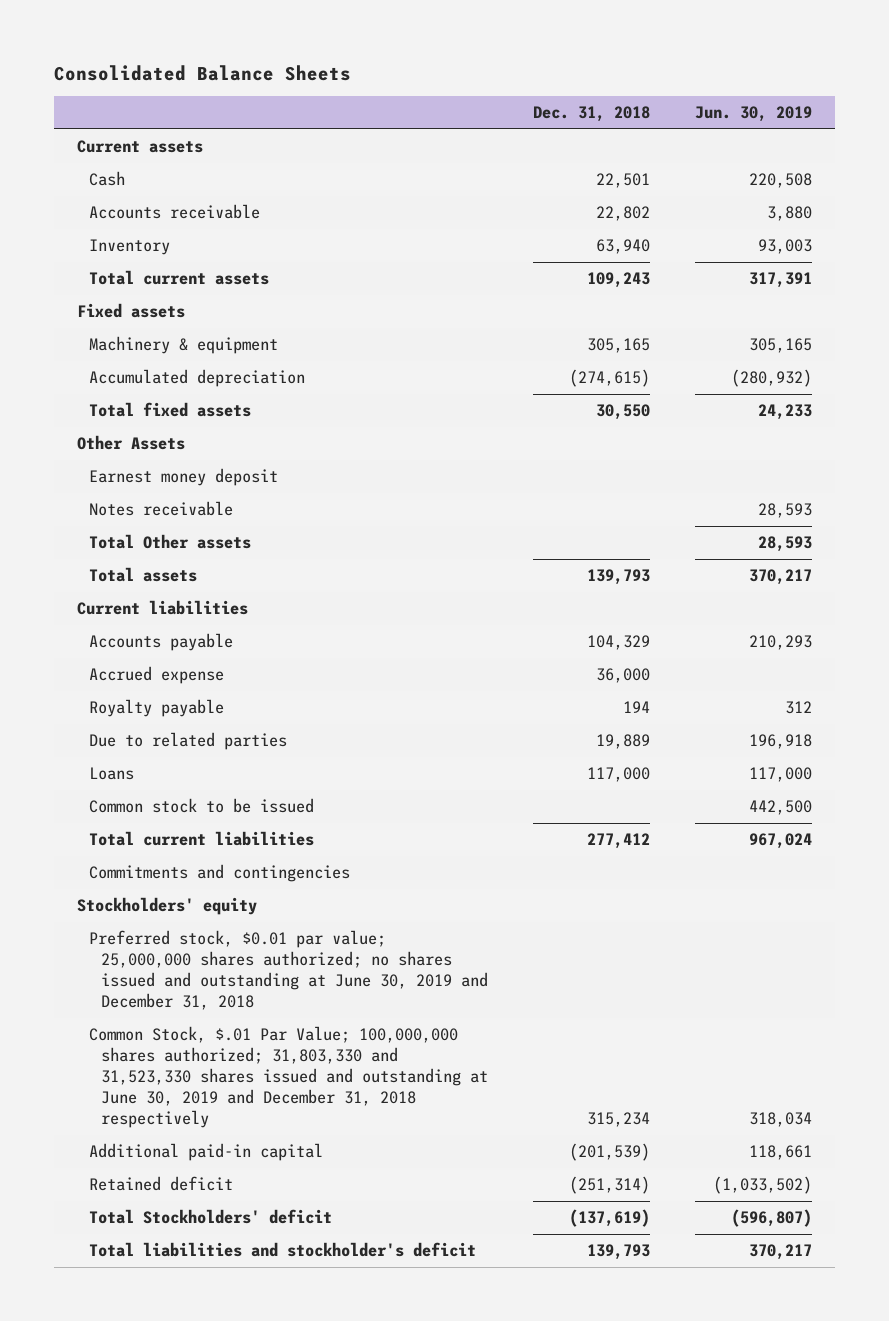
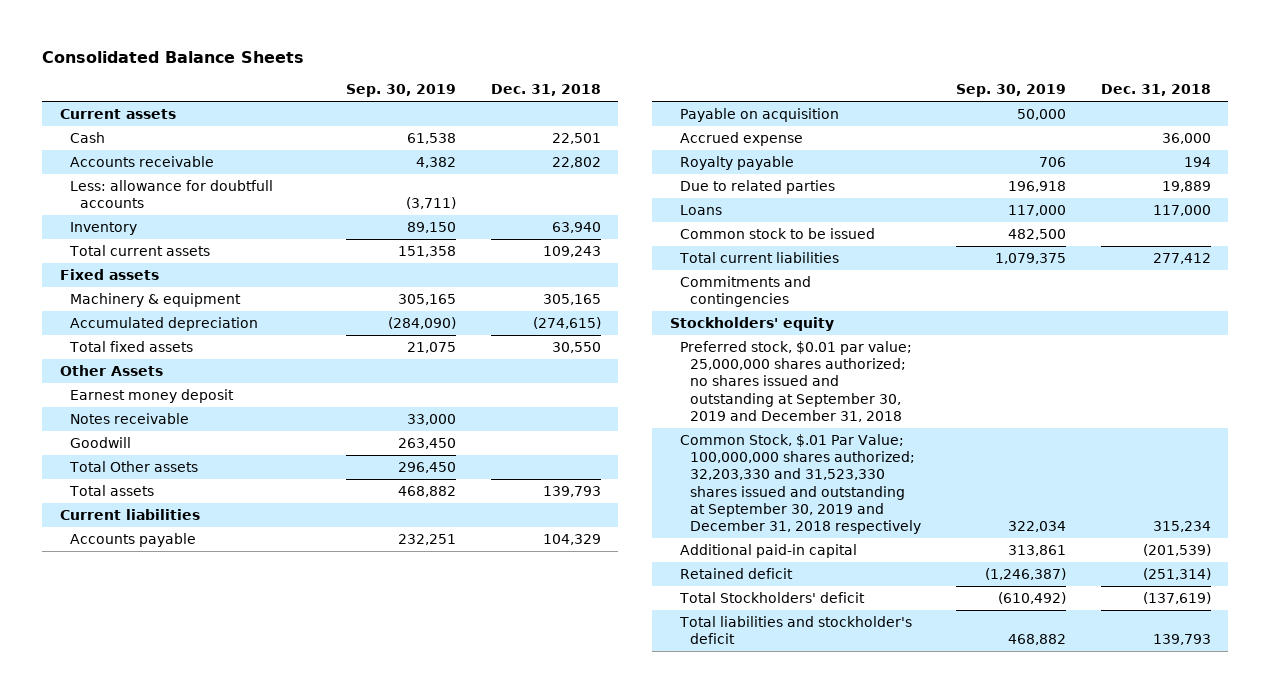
[695,106,813,123] Jun. 30, 2019 -> none
none -> [345,84,456,98] Sep. 30, 2019
none -> [69,180,273,209] Less: allowance for doubtfull accounts
none -> [69,437,131,449] Goodwill
none -> [679,108,839,123] Payable on acquisition
[88,929,488,1011] Preferred stock, $0.01 par value; 25,000,000 shares authorized; no shares issued and outstanding at June 30, 2019 and December 31, 2018 -> [679,341,912,422] Preferred stock, $0.01 par value; 25,000,000 shares authorized; no shares issued and outstanding at September 30, 2019 and December 31, 2018
[88,1025,488,1129] Common Stock, $.01 Par Value; 100,000,000 shares authorized; 31,803,330 and 31,523,330 shares issued and outstanding at June 30, 2019 and December 31, 2018 respectively -> [679,434,922,534] Common Stock, $.01 Par Value; 100,000,000 shares authorized; 32,203,330 and 31,523,330 shares issued and outstanding at September 30, 2019 and December 31, 2018 respectively

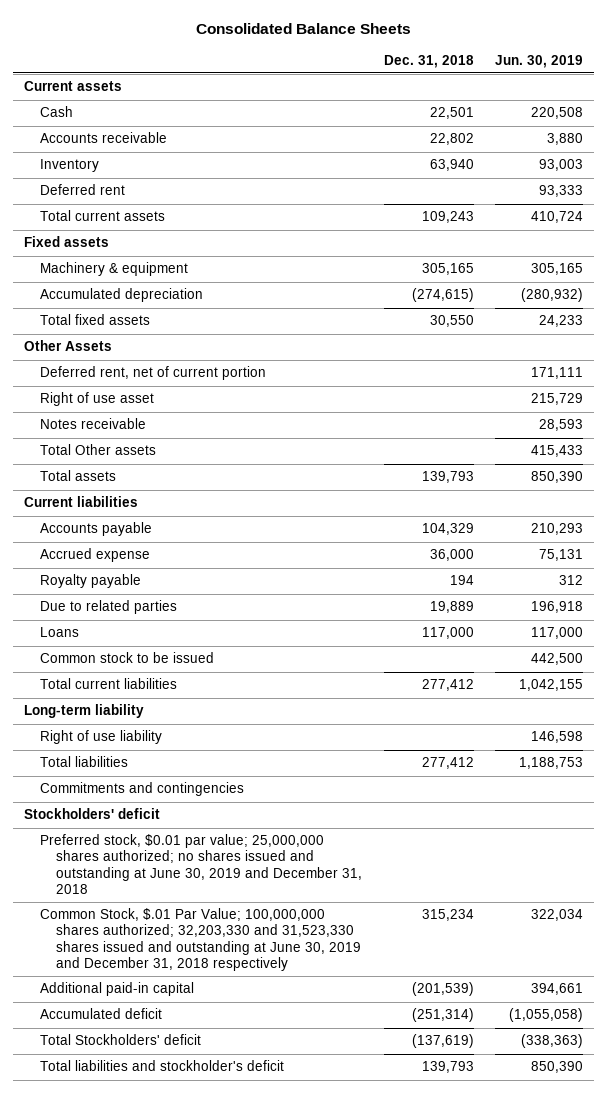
[345,84,456,98] Sep. 30, 2019 -> none
none -> [495,54,584,68] Jun. 30, 2019
[69,180,273,209] Less: allowance for doubtfull accounts -> none
none -> [40,184,126,196] Deferred rent
[69,389,234,404] Earnest money deposit -> none
none -> [40,366,267,381] Deferred rent, net of current portion
none -> [40,392,155,407] Right of use asset
[69,437,131,449] Goodwill -> none
[679,108,839,123] Payable on acquisition -> none
none -> [24,704,145,719] Long-term liability
none -> [40,730,163,745] Right of use liability
none -> [40,756,129,768] Total liabilities
[669,317,834,332] Stockholders' equity -> [24,808,161,820] Stockholders' deficit
[679,341,912,422] Preferred stock, $0.01 par value; 25,000,000 shares authorized; no shares issued and outstanding at September 30, 2019 and December 31, 2018 -> [40,834,362,894] Preferred stock, $0.01 par value; 25,000,000 shares authorized; no shares issued and outstanding at June 30, 2019 and December 31, 2018
[679,434,922,534] Common Stock, $.01 Par Value; 100,000,000 shares authorized; 32,203,330 and 31,523,330 shares issued and outstanding at September 30, 2019 and December 31, 2018 respectively -> [40,908,361,971] Common Stock, $.01 Par Value; 100,000,000 shares authorized; 32,203,330 and 31,523,330 shares issued and outstanding at June 30, 2019 and December 31, 2018 respectively
[679,568,793,580] Retained deficit -> [40,1008,163,1020] Accumulated deficit

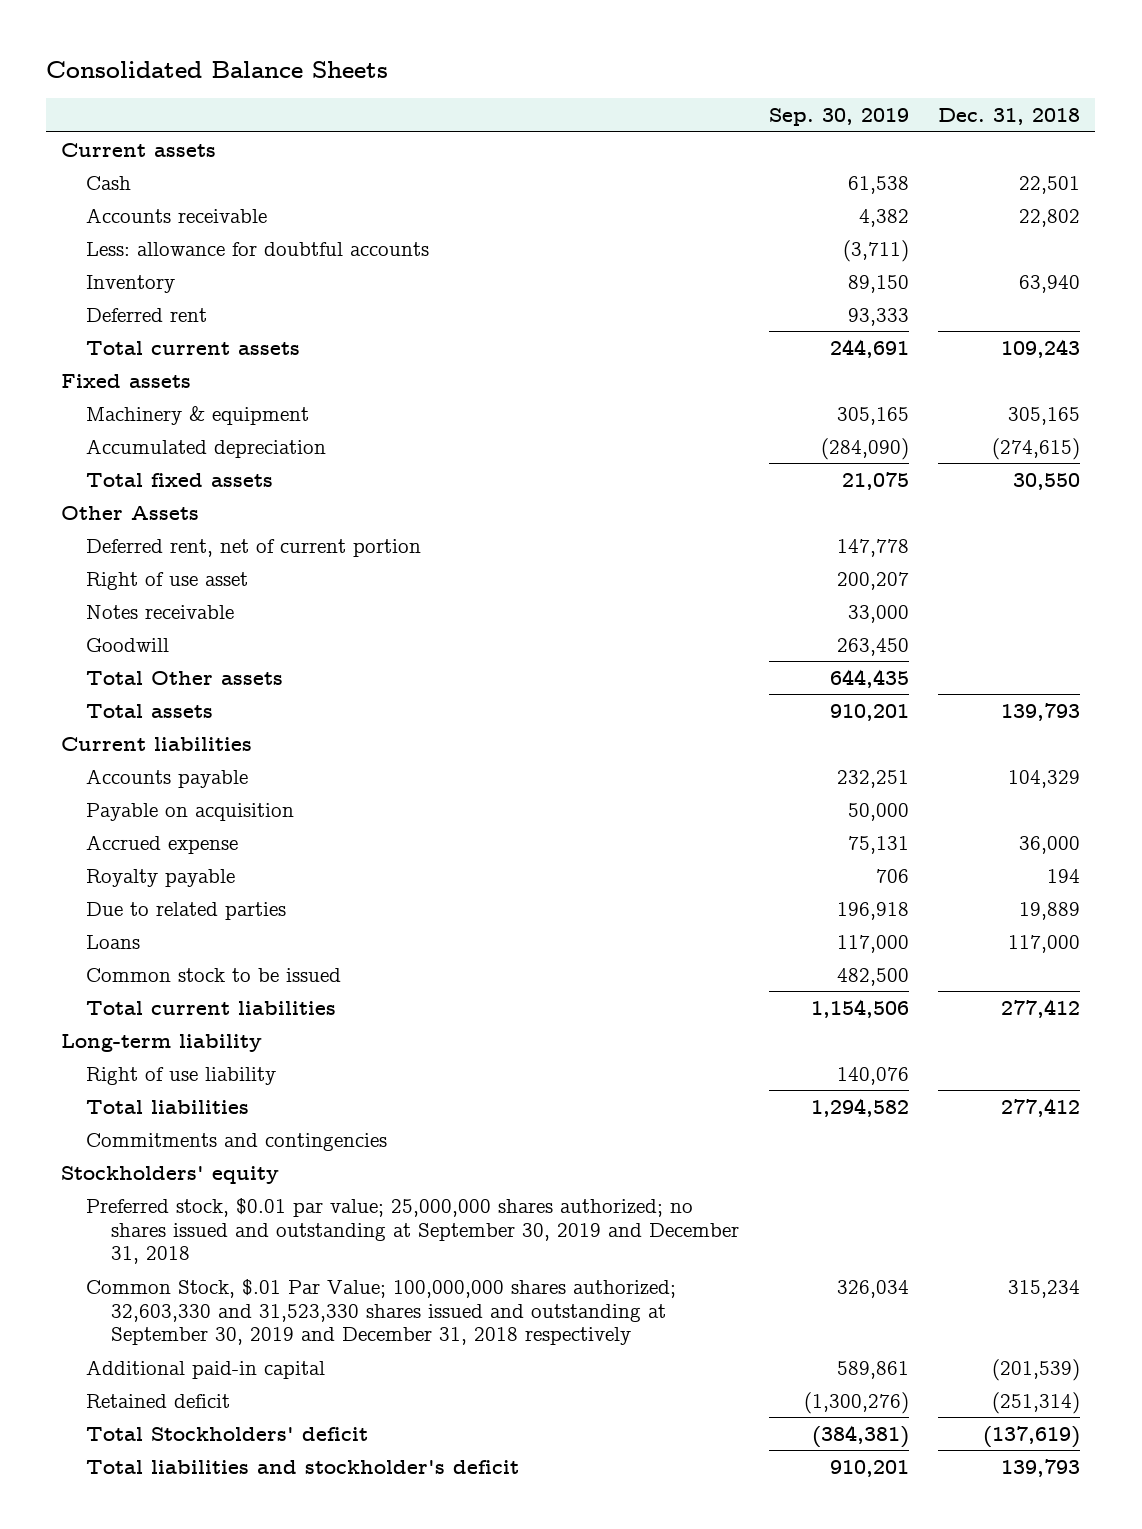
[495,54,584,68] Jun. 30, 2019 -> none
none -> [768,107,909,126] Sep. 30, 2019
none -> [86,241,430,256] Less: allowance for doubtful accounts
none -> [86,637,170,652] Goodwill
none -> [86,802,295,821] Payable on acquisition
[24,808,161,820] Stockholders' deficit -> [61,1165,280,1184] Stockholders' equity
[40,834,362,894] Preferred stock, $0.01 par value; 25,000,000 shares authorized; no shares issued and outstanding at June 30, 2019 and December 31, 2018 -> [86,1197,740,1265] Preferred stock, $0.01 par value; 25,000,000 shares authorized; no shares issued and outstanding at September 30, 2019 and December 31, 2018
[40,908,361,971] Common Stock, $.01 Par Value; 100,000,000 shares authorized; 32,203,330 and 31,523,330 shares issued and outstanding at June 30, 2019 and December 31, 2018 respectively -> [86,1278,677,1346] Common Stock, $.01 Par Value; 100,000,000 shares authorized; 32,603,330 and 31,523,330 shares issued and outstanding at September 30, 2019 and December 31, 2018 respectively
[40,1008,163,1020] Accumulated deficit -> [86,1393,231,1408] Retained deficit

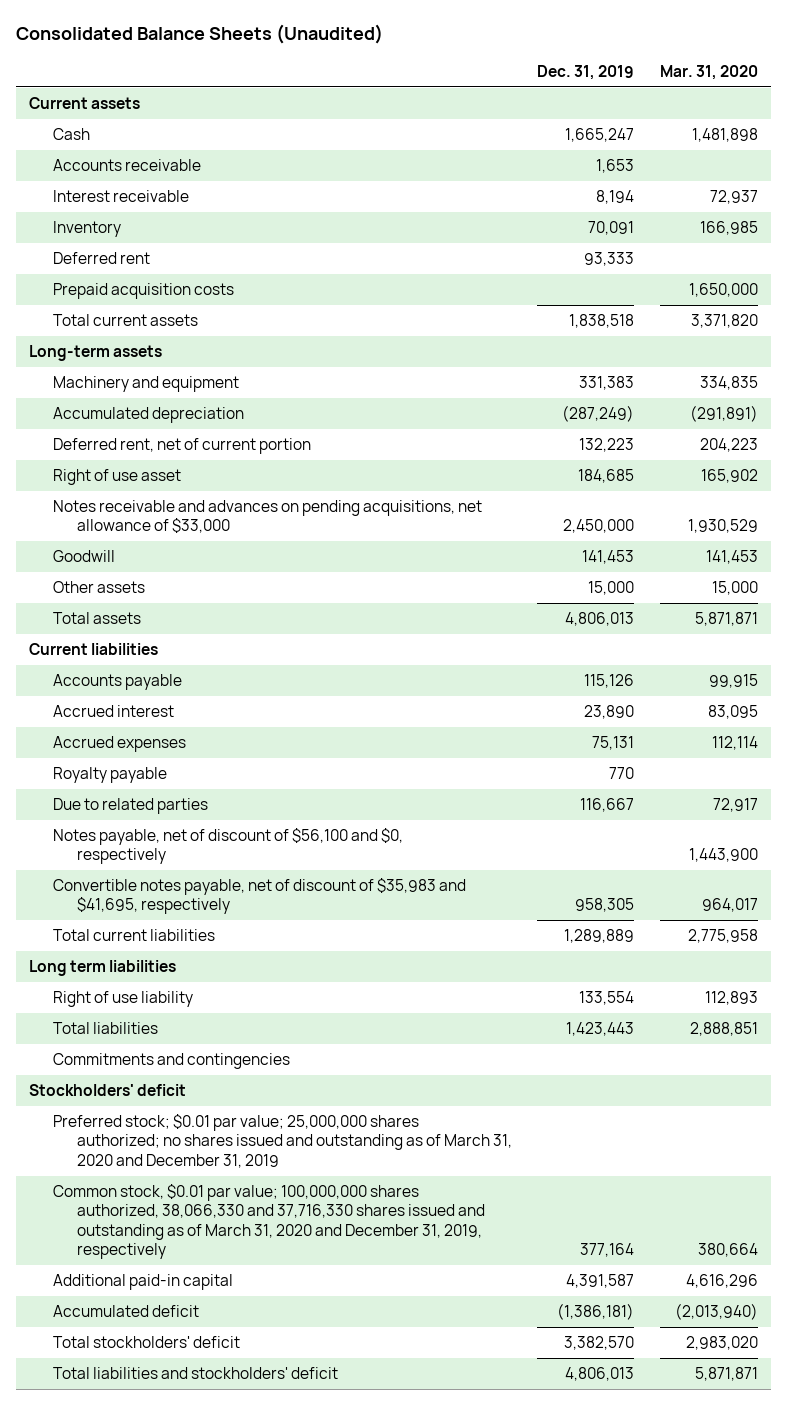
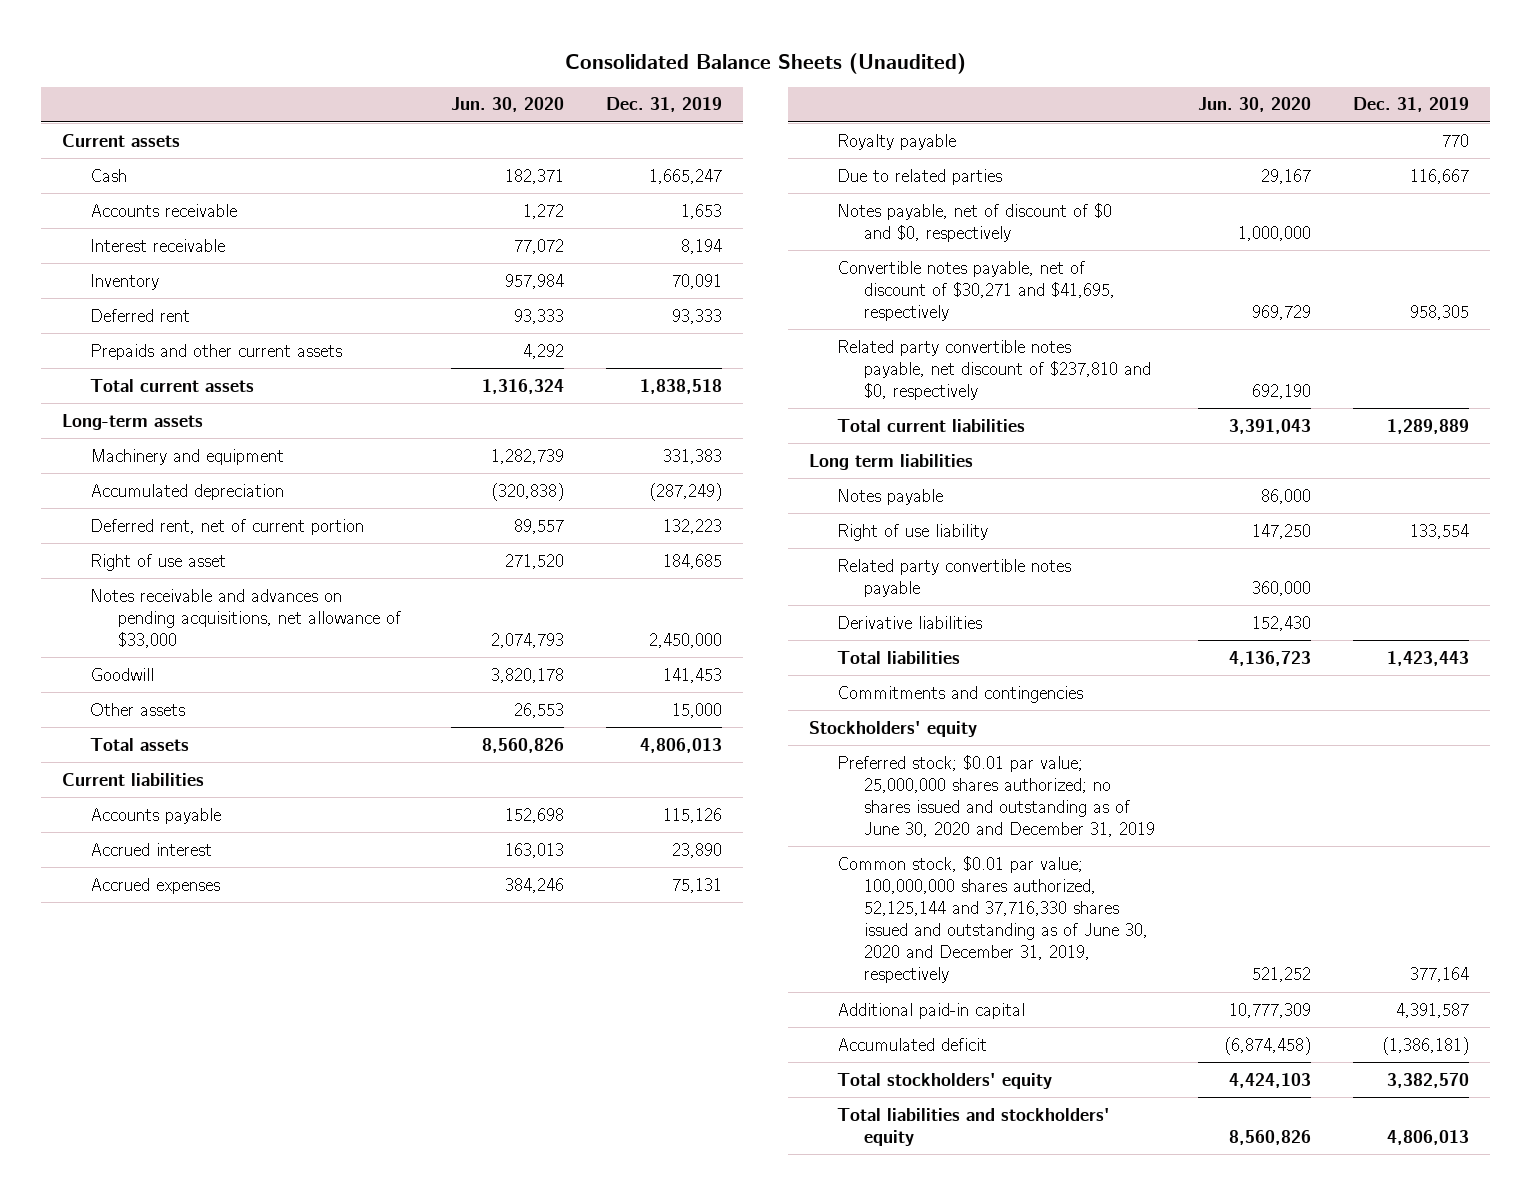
[660,64,759,80] Mar. 31, 2020 -> none
none -> [450,97,564,113] Jun. 30, 2020
[52,283,234,300] Prepaid acquisition costs -> none
none -> [90,343,343,360] Prepaids and other current assets
[52,828,403,865] Notes payable, net of discount of $56,100 and $0, respectively -> [836,202,1112,242] Notes payable, net of discount of $0 and $0, respectively
[52,878,466,915] Convertible notes payable, net of discount of $35,983 and $41,695, respectively -> [836,260,1116,321] Convertible notes payable, net of discount of $30,271 and $41,695, respectively
none -> [836,339,1152,400] Related party convertible notes payable, net discount of $237,810 and $0, respectively
none -> [836,488,943,505] Notes payable
none -> [836,558,1071,597] Related party convertible notes payable
none -> [836,615,982,629] Derivative liabilities
[28,1084,186,1097] Stockholders' deficit -> [808,720,977,737] Stockholders' equity
[52,1114,512,1168] Preferred stock; $0.01 par value; 25,000,000 shares authorized; no shares issued and outstanding as of March 31, 2020 and December 31, 2019 -> [836,754,1156,837] Preferred stock; $0.01 par value; 25,000,000 shares authorized; no shares issued and outstanding as of June 30, 2020 and December 31, 2019
[52,1184,485,1259] Common stock, $0.01 par value; 100,000,000 shares authorized, 38,066,330 and 37,716,330 shares issued and outstanding as of March 31, 2020 and December 31, 2019, respectively -> [836,855,1149,984] Common stock, $0.01 par value; 100,000,000 shares authorized, 52,125,144 and 37,716,330 shares issued and outstanding as of June 30, 2020 and December 31, 2019, respectively
[52,1336,240,1349] Total stockholders' deficit -> [836,1072,1052,1089] Total stockholders' equity
[52,1367,338,1380] Total liabilities and stockholders' deficit -> [836,1107,1110,1146] Total liabilities and stockholders' equity

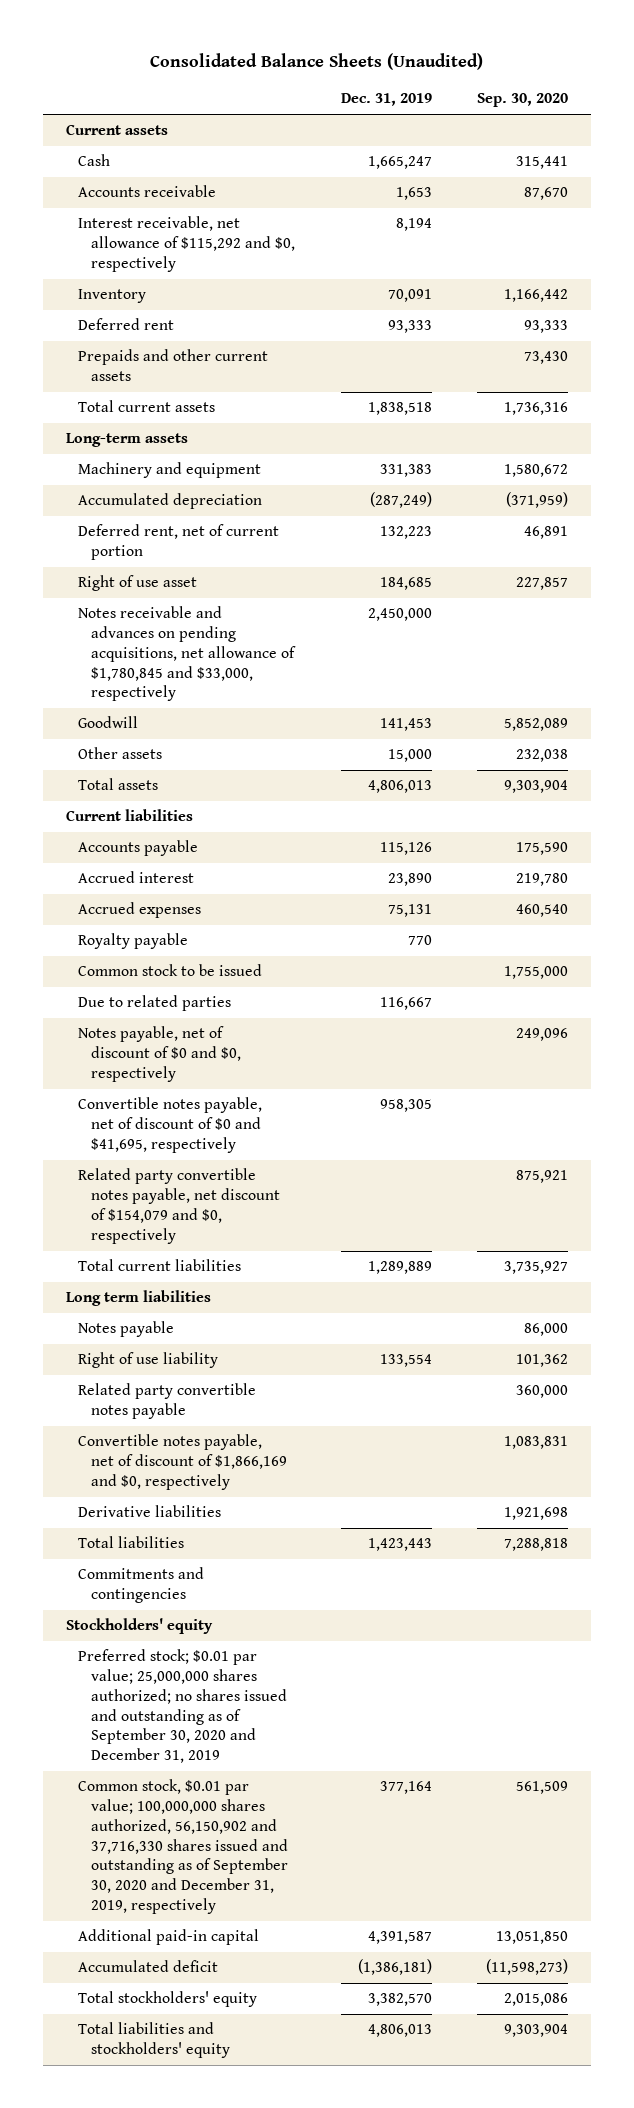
[450,97,564,113] Jun. 30, 2020 -> none
none -> [477,93,569,108] Sep. 30, 2020
[90,238,226,252] Interest receivable -> [78,216,295,272] Interest receivable, net allowance of $115,292 and $0, respectively
[90,588,401,648] Notes receivable and advances on pending acquisitions, net allowance of $33,000 -> [78,606,296,702] Notes receivable and advances on pending acquisitions, net allowance of $1,780,845 and $33,000, respectively
none -> [78,964,263,977] Common stock to be issued
[836,260,1116,321] Convertible notes payable, net of discount of $30,271 and $41,695, respectively -> [78,1097,263,1153] Convertible notes payable, net of discount of $0 and $41,695, respectively
[836,339,1152,400] Related party convertible notes payable, net discount of $237,810 and $0, respectively -> [78,1168,280,1244] Related party convertible notes payable, net discount of $154,079 and $0, respectively
none -> [78,1434,287,1490] Convertible notes payable, net of discount of $1,866,169 and $0, respectively
[836,754,1156,837] Preferred stock; $0.01 par value; 25,000,000 shares authorized; no shares issued and outstanding as of June 30, 2020 and December 31, 2019 -> [78,1649,287,1764] Preferred stock; $0.01 par value; 25,000,000 shares authorized; no shares issued and outstanding as of September 30, 2020 and December 31, 2019
[836,855,1149,984] Common stock, $0.01 par value; 100,000,000 shares authorized, 52,125,144 and 37,716,330 shares issued and outstanding as of June 30, 2020 and December 31, 2019, respectively -> [78,1779,288,1914] Common stock, $0.01 par value; 100,000,000 shares authorized, 56,150,902 and 37,716,330 shares issued and outstanding as of September 30, 2020 and December 31, 2019, respectively

